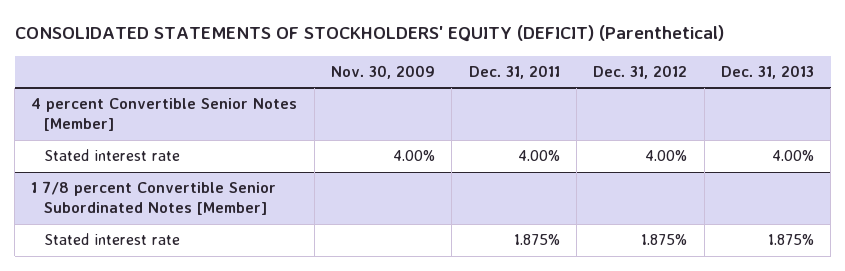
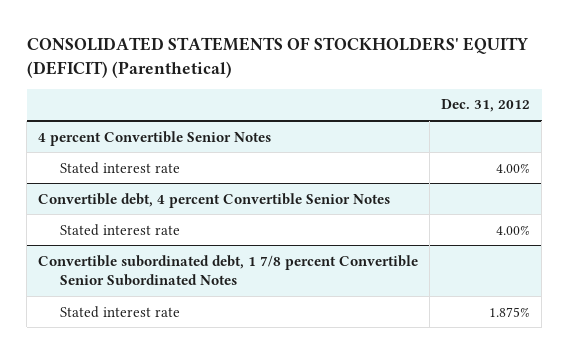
[331,64,436,79] Nov. 30, 2009 -> none
[468,64,560,79] Dec. 31, 2011 -> none
[720,64,814,79] Dec. 31, 2013 -> none
[31,98,298,132] 4 percent Convertible Senior Notes [Member] -> [38,130,272,146] 4 percent Convertible Senior Notes
none -> [38,192,391,208] Convertible debt, 4 percent Convertible Senior Notes
none -> [59,223,180,236] Stated interest rate
[31,181,277,216] 1 7/8 percent Convertible Senior Subordinated Notes [Member] -> [38,254,419,286] Convertible subordinated debt, 1 7/8 percent Convertible Senior Subordinated Notes

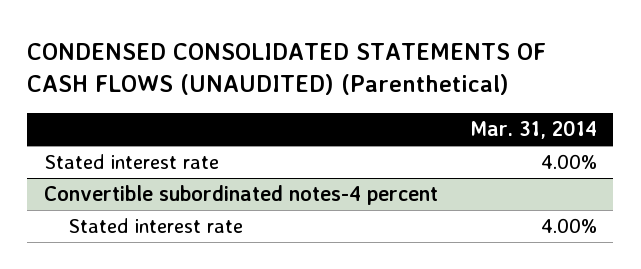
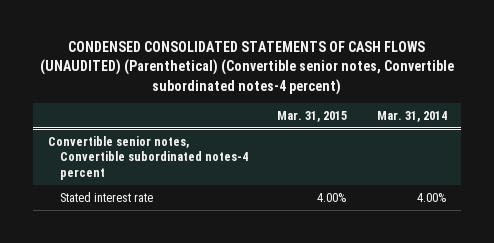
[27,42,547,96] CONDENSED CONSOLIDATED STATEMENTS OF CASH FLOWS (UNAUDITED) (Parenthetical) -> [40,41,455,95] CONDENSED CONSOLIDATED STATEMENTS OF CASH FLOWS (UNAUDITED) (Parenthetical) (Convertible senior notes, Convertible subordinated notes-4 percent)
none -> [277,110,348,122] Mar. 31, 2015
[43,154,219,170] Stated interest rate -> none
[43,185,438,206] Convertible subordinated notes-4 percent -> [47,135,249,180] Convertible senior notes, Convertible subordinated notes-4 percent

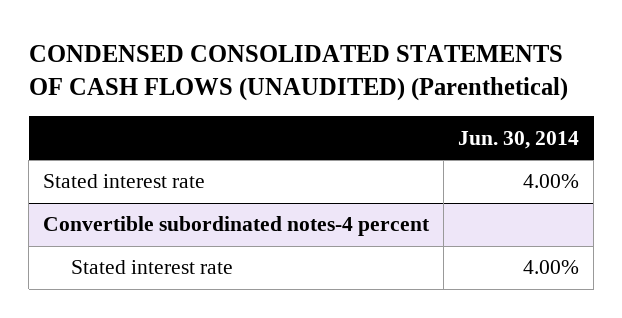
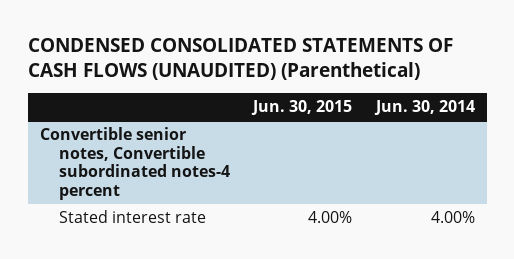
none -> [251,100,353,116] Jun. 30, 2015
[43,174,206,189] Stated interest rate -> none
[43,216,431,237] Convertible subordinated notes-4 percent -> [39,127,230,200] Convertible senior notes, Convertible subordinated notes-4 percent

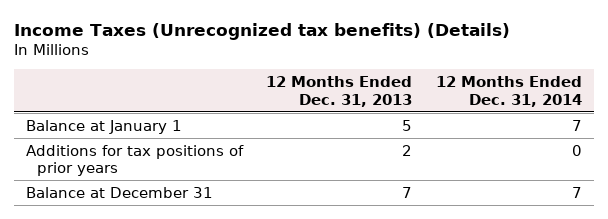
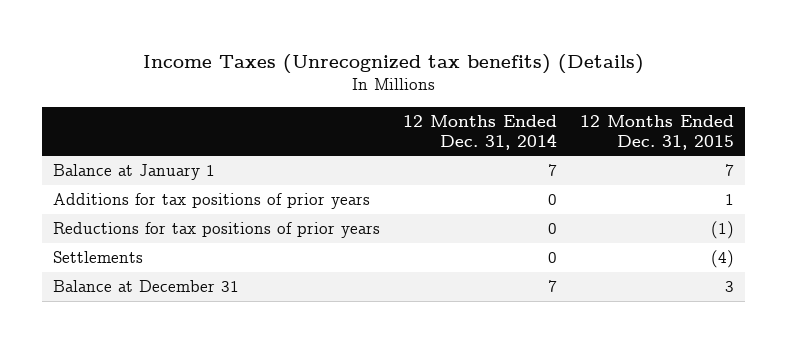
[266,76,413,107] 12 Months Ended Dec. 31, 2013 -> none
none -> [579,114,734,150] 12 Months Ended Dec. 31, 2015
none -> [53,222,381,239] Reductions for tax positions of prior years
none -> [53,251,144,264] Settlements

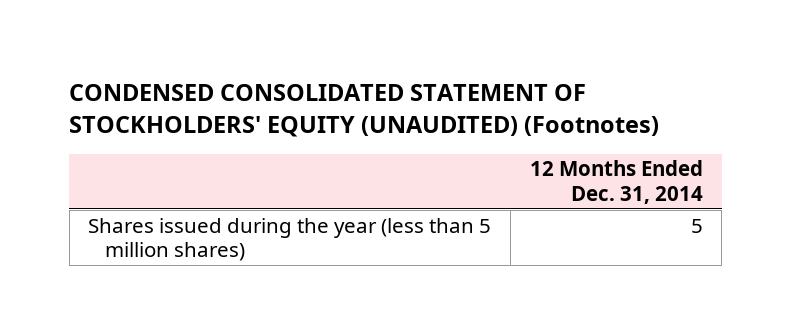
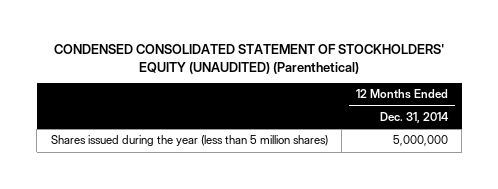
[69,83,660,137] CONDENSED CONSOLIDATED STATEMENT OF STOCKHOLDERS' EQUITY (UNAUDITED) (Footnotes) -> [54,44,445,74] CONDENSED CONSOLIDATED STATEMENT OF STOCKHOLDERS' EQUITY (UNAUDITED) (Parenthetical)
[690,218,703,233] 5 -> [392,135,448,147] 5,000,000

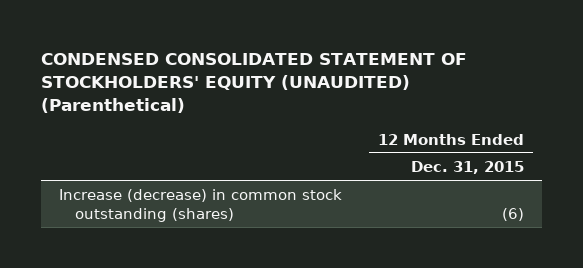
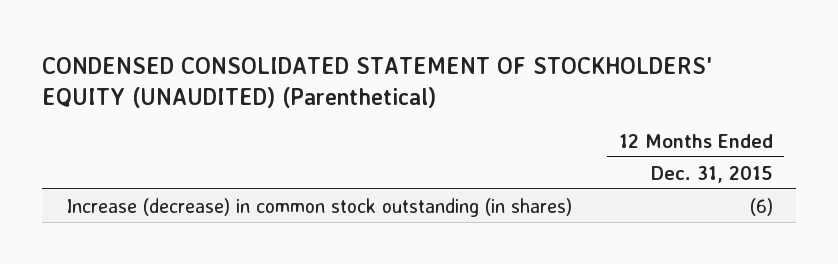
[59,189,343,222] Increase (decrease) in common stock outstanding (shares) -> [65,197,572,217] Increase (decrease) in common stock outstanding (in shares)

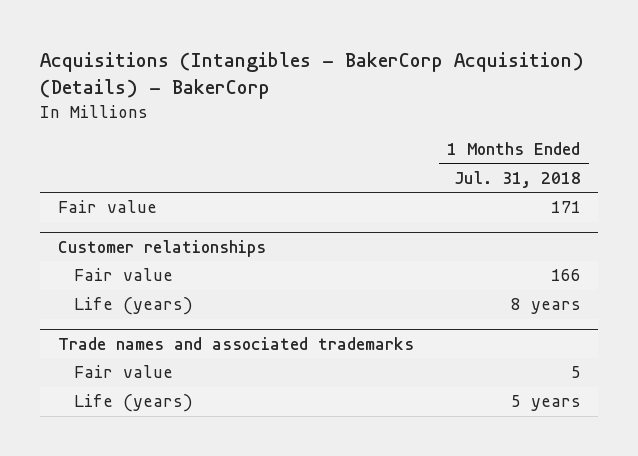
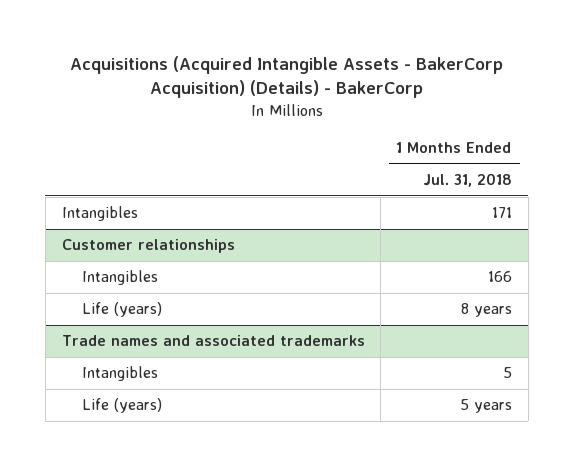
[40,52,585,100] Acquisitions (Intangibles - BakerCorp Acquisition) (Details) - BakerCorp -> [69,55,503,99] Acquisitions (Acquired Intangible Assets - BakerCorp Acquisition) (Details) - BakerCorp
[57,200,157,214] Fair value -> [61,206,138,222] Intangibles
[73,268,173,282] Fair value -> [82,270,159,286] Intangibles
[73,365,173,379] Fair value -> [82,366,159,382] Intangibles

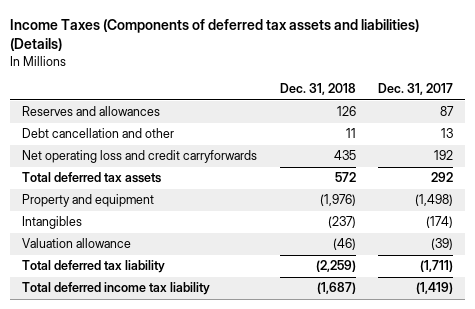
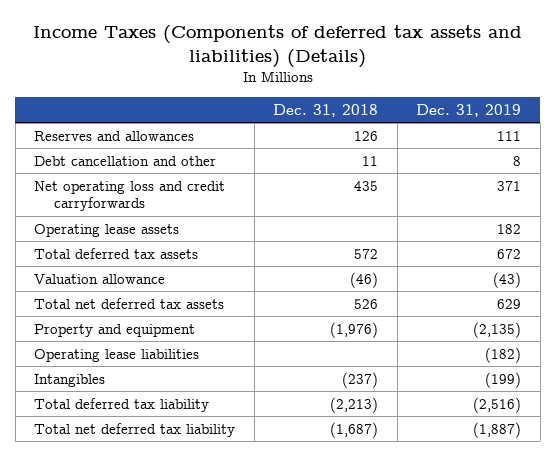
[378,83,454,96] Dec. 31, 2017 -> none
none -> [416,104,522,118] Dec. 31, 2019
none -> [34,223,180,237] Operating lease assets
[21,238,131,249] Valuation allowance -> [34,273,166,284] Valuation allowance
none -> [34,297,225,309] Total net deferred tax assets
none -> [34,348,200,362] Operating lease liabilities
[315,260,356,273] (2,259) -> [330,396,379,413] (2,213)
[21,282,210,296] Total deferred income tax liability -> [34,422,236,437] Total net deferred tax liability

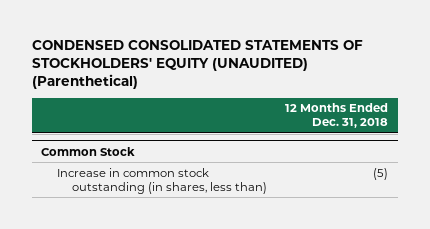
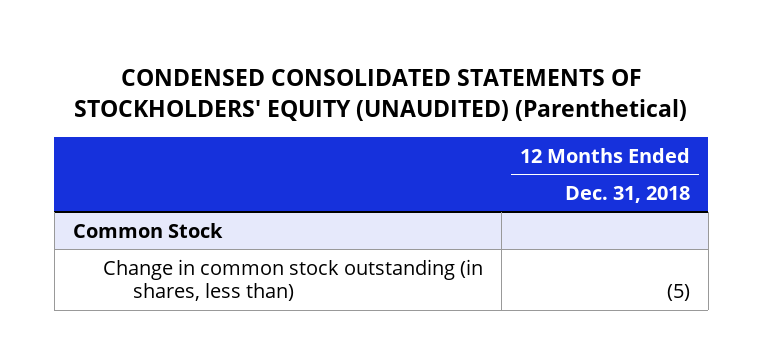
[56,167,267,194] Increase in common stock outstanding (in shares, less than) -> [103,258,484,302] Change in common stock outstanding (in shares, less than)

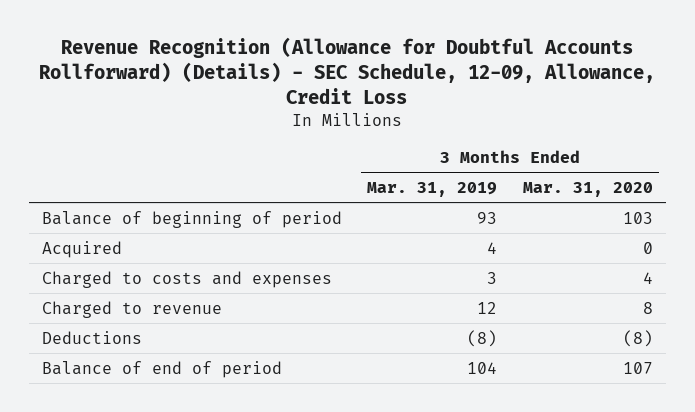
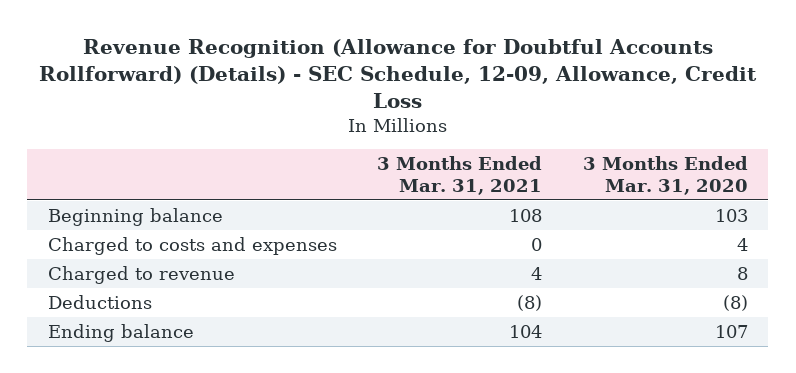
[367,181,498,197] Mar. 31, 2019 -> none
none -> [377,155,543,195] 3 Months Ended Mar. 31, 2021
[41,240,122,258] Acquired -> none
[41,210,342,228] Balance of beginning of period -> [47,207,223,226] Beginning balance
[41,360,282,378] Balance of end of period -> [47,323,194,342] Ending balance

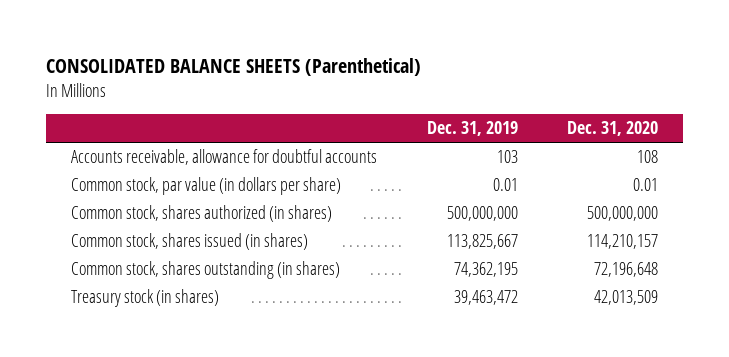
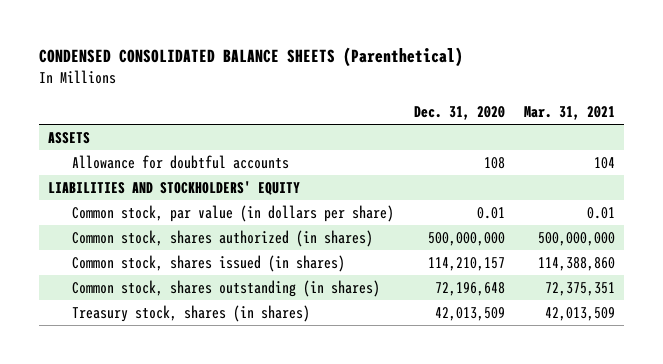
[46,58,422,77] CONSOLIDATED BALANCE SHEETS (Parenthetical) -> [38,47,463,68] CONDENSED CONSOLIDATED BALANCE SHEETS (Parenthetical)
[426,121,518,137] Dec. 31, 2019 -> none
none -> [523,105,615,120] Mar. 31, 2021
none -> [48,132,91,145] ASSETS
[71,149,378,166] Accounts receivable, allowance for doubtful accounts -> [72,155,290,170] Allowance for doubtful accounts
none -> [48,181,301,196] LIABILITIES AND STOCKHOLDERS' EQUITY
[71,289,220,308] Treasury stock (in shares) -> [72,305,311,323] Treasury stock, shares (in shares)

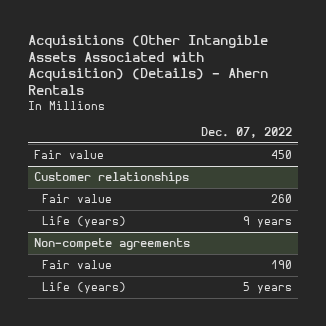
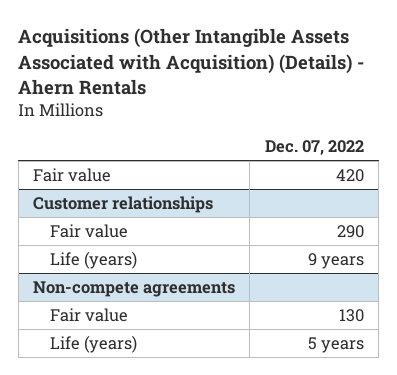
[271,150,293,160] 450 -> [335,169,364,183] 420
[271,194,293,204] 260 -> [336,225,364,239] 290
[271,260,293,270] 190 -> [338,309,364,323] 130

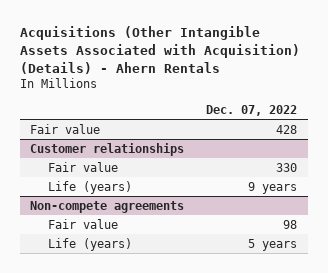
[335,169,364,183] 420 -> [276,124,298,134] 428
[336,225,364,239] 290 -> [276,162,298,172] 330
[338,309,364,323] 130 -> [283,219,298,229] 98

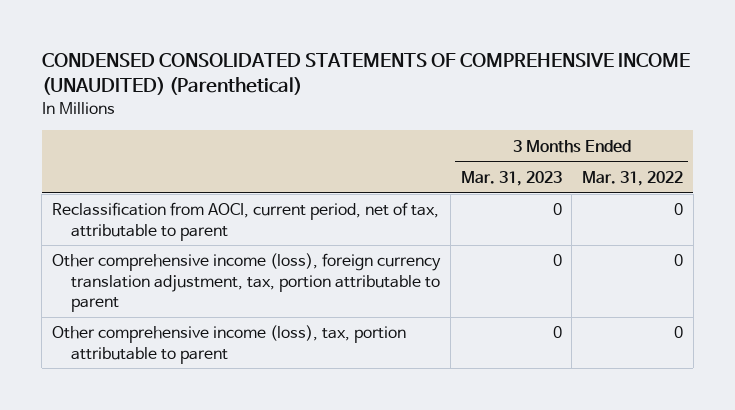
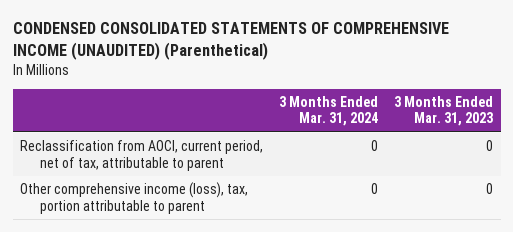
[582,170,684,186] Mar. 31, 2022 -> none
none -> [279,95,379,127] 3 Months Ended Mar. 31, 2024
[51,253,441,312] Other comprehensive income (loss), foreign currency translation adjustment, tax, portion attributable to parent -> none

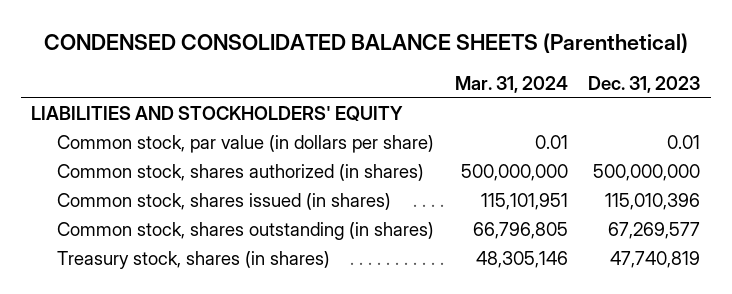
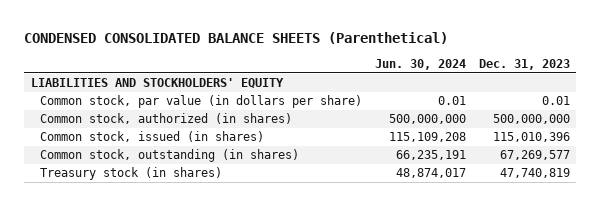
[454,75,568,93] Mar. 31, 2024 -> none
none -> [375,59,467,71] Jun. 30, 2024
[56,164,424,182] Common stock, shares authorized (in shares) -> [40,113,293,125] Common stock, authorized (in shares)
[56,193,391,211] Common stock, shares issued (in shares) -> [40,131,265,143] Common stock, issued (in shares)
[56,222,434,241] Common stock, shares outstanding (in shares) -> [40,149,300,163] Common stock, outstanding (in shares)
[56,251,330,270] Treasury stock, shares (in shares) -> [40,167,223,181] Treasury stock (in shares)

